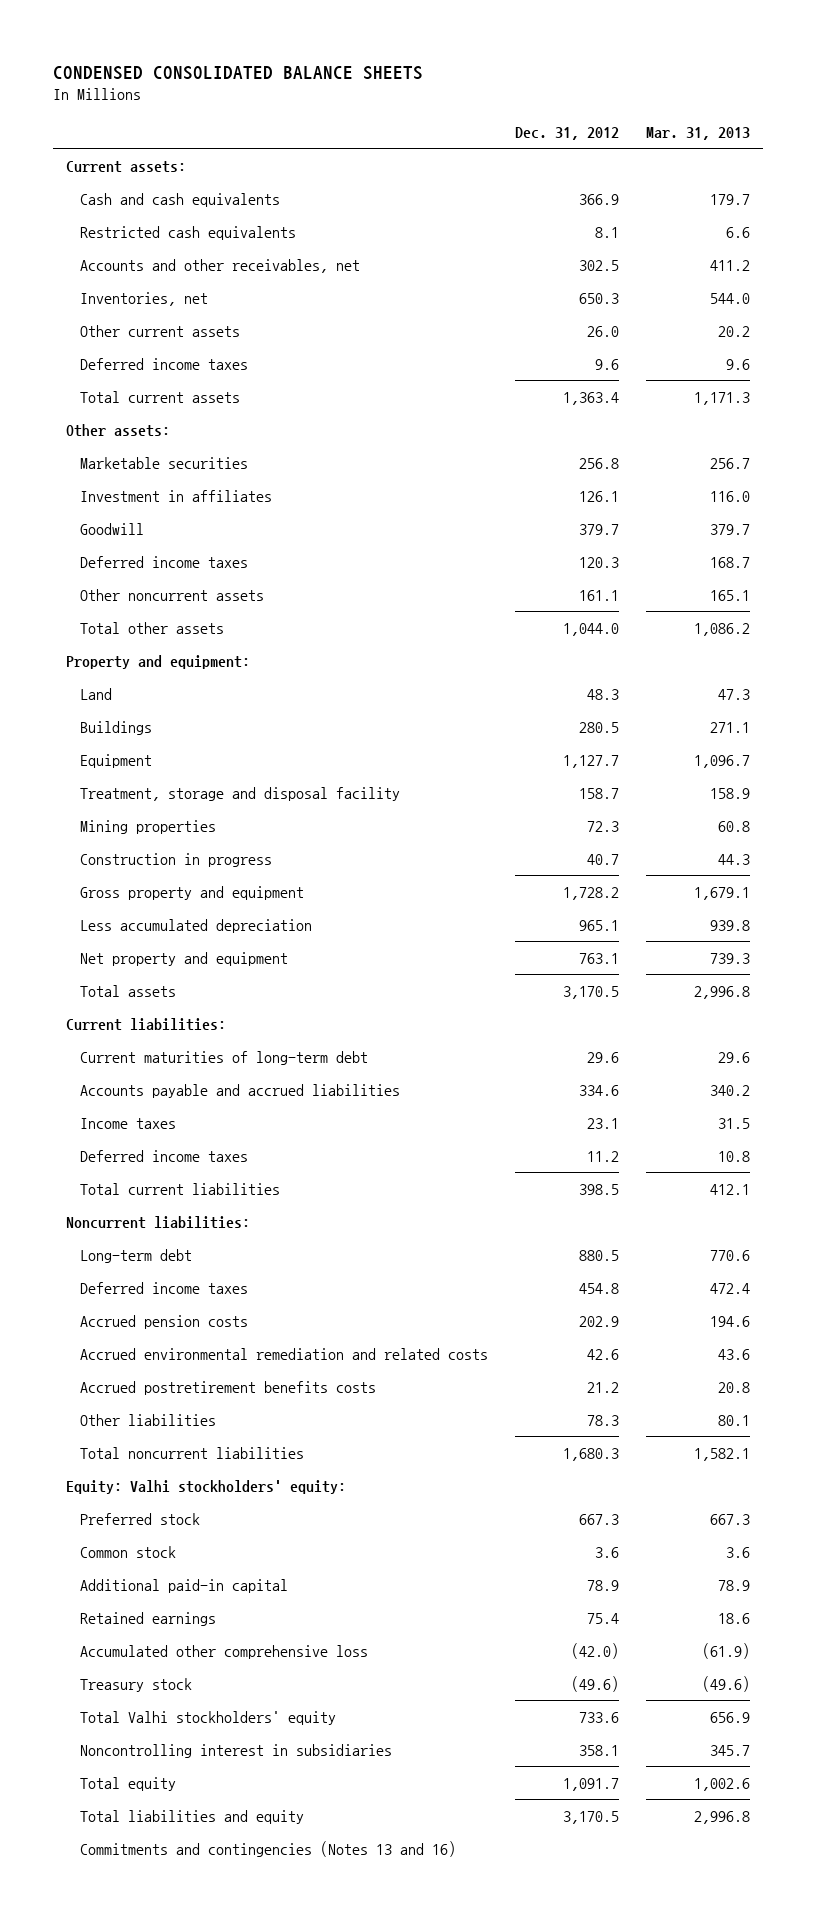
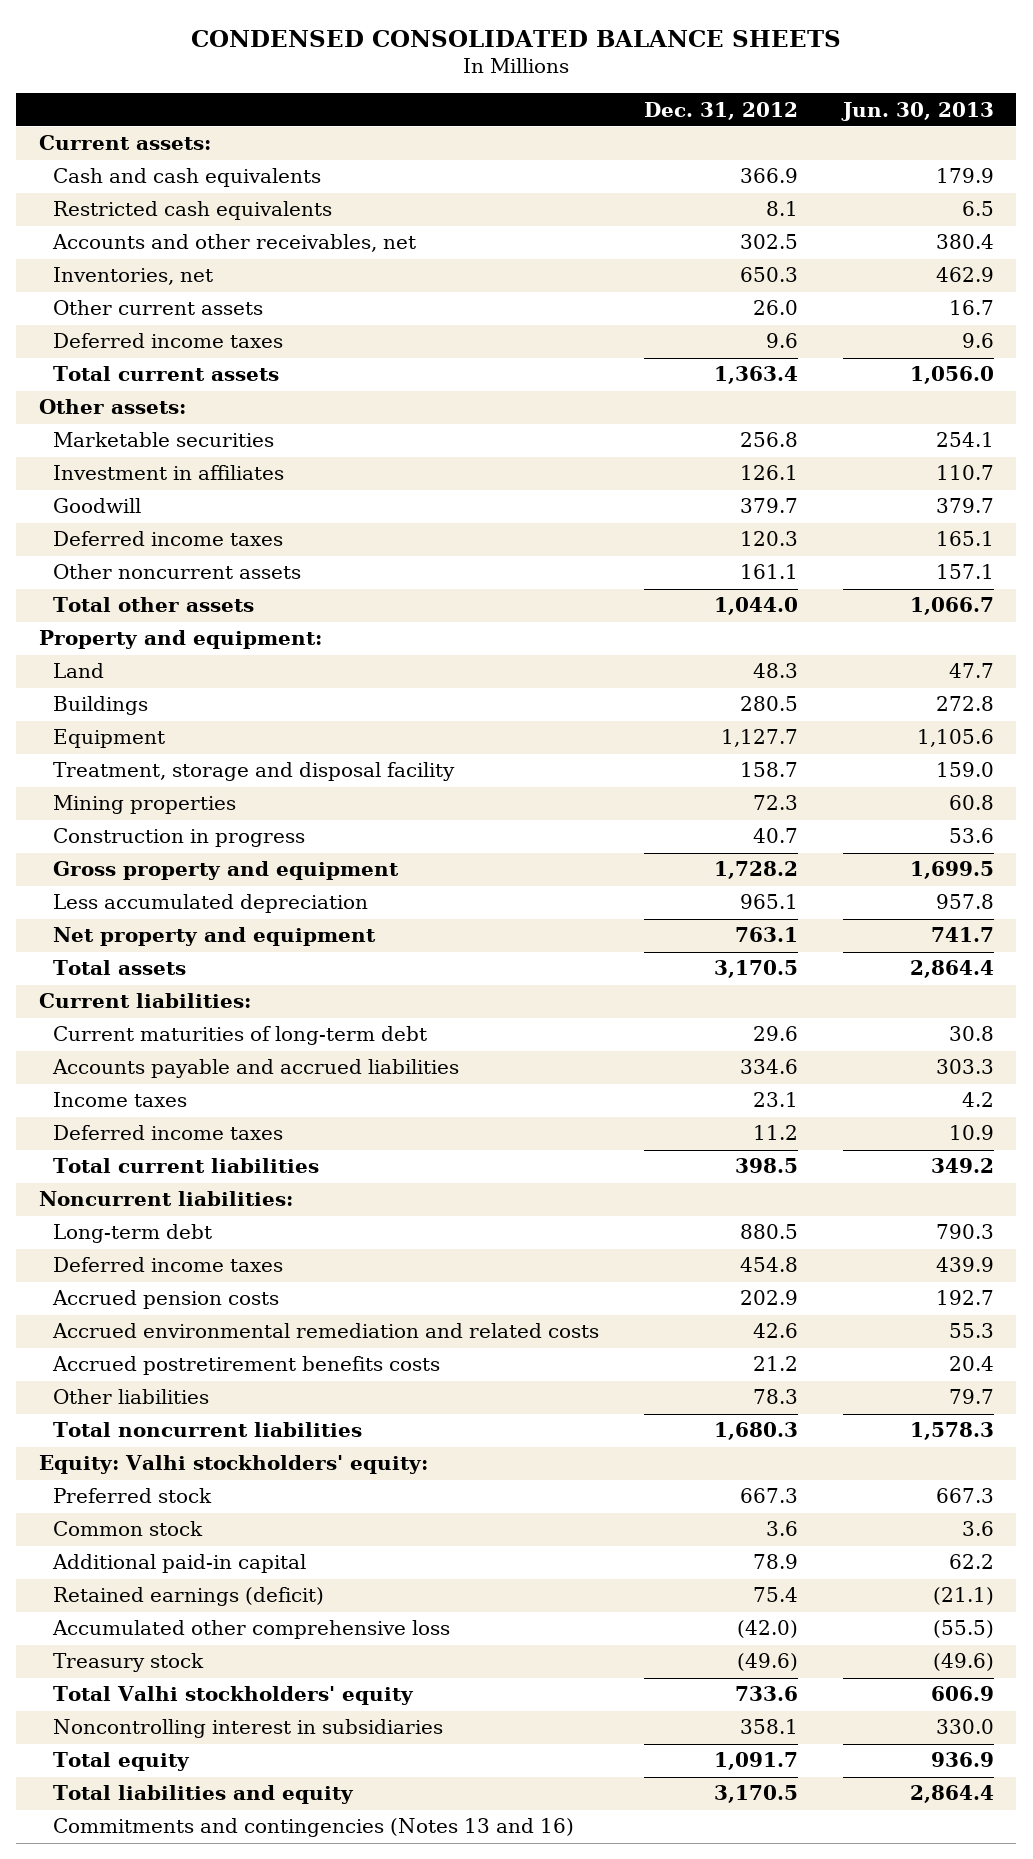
[645,126,750,140] Mar. 31, 2013 -> none
none -> [840,101,994,121] Jun. 30, 2013
[80,1611,217,1626] Retained earnings -> [52,1587,324,1607] Retained earnings (deficit)

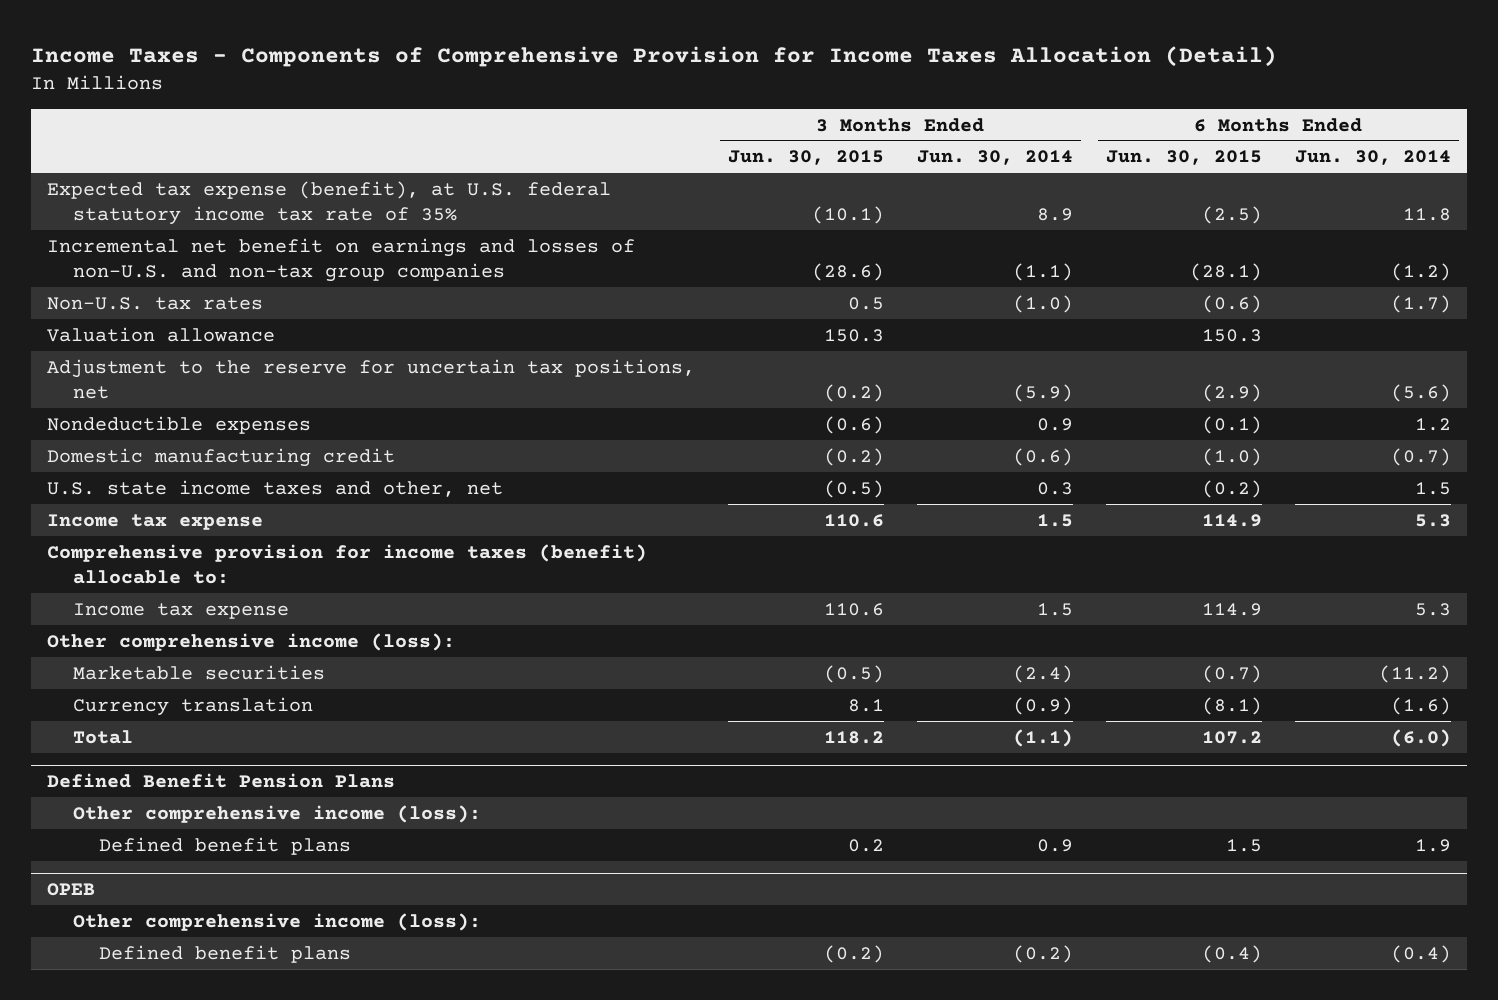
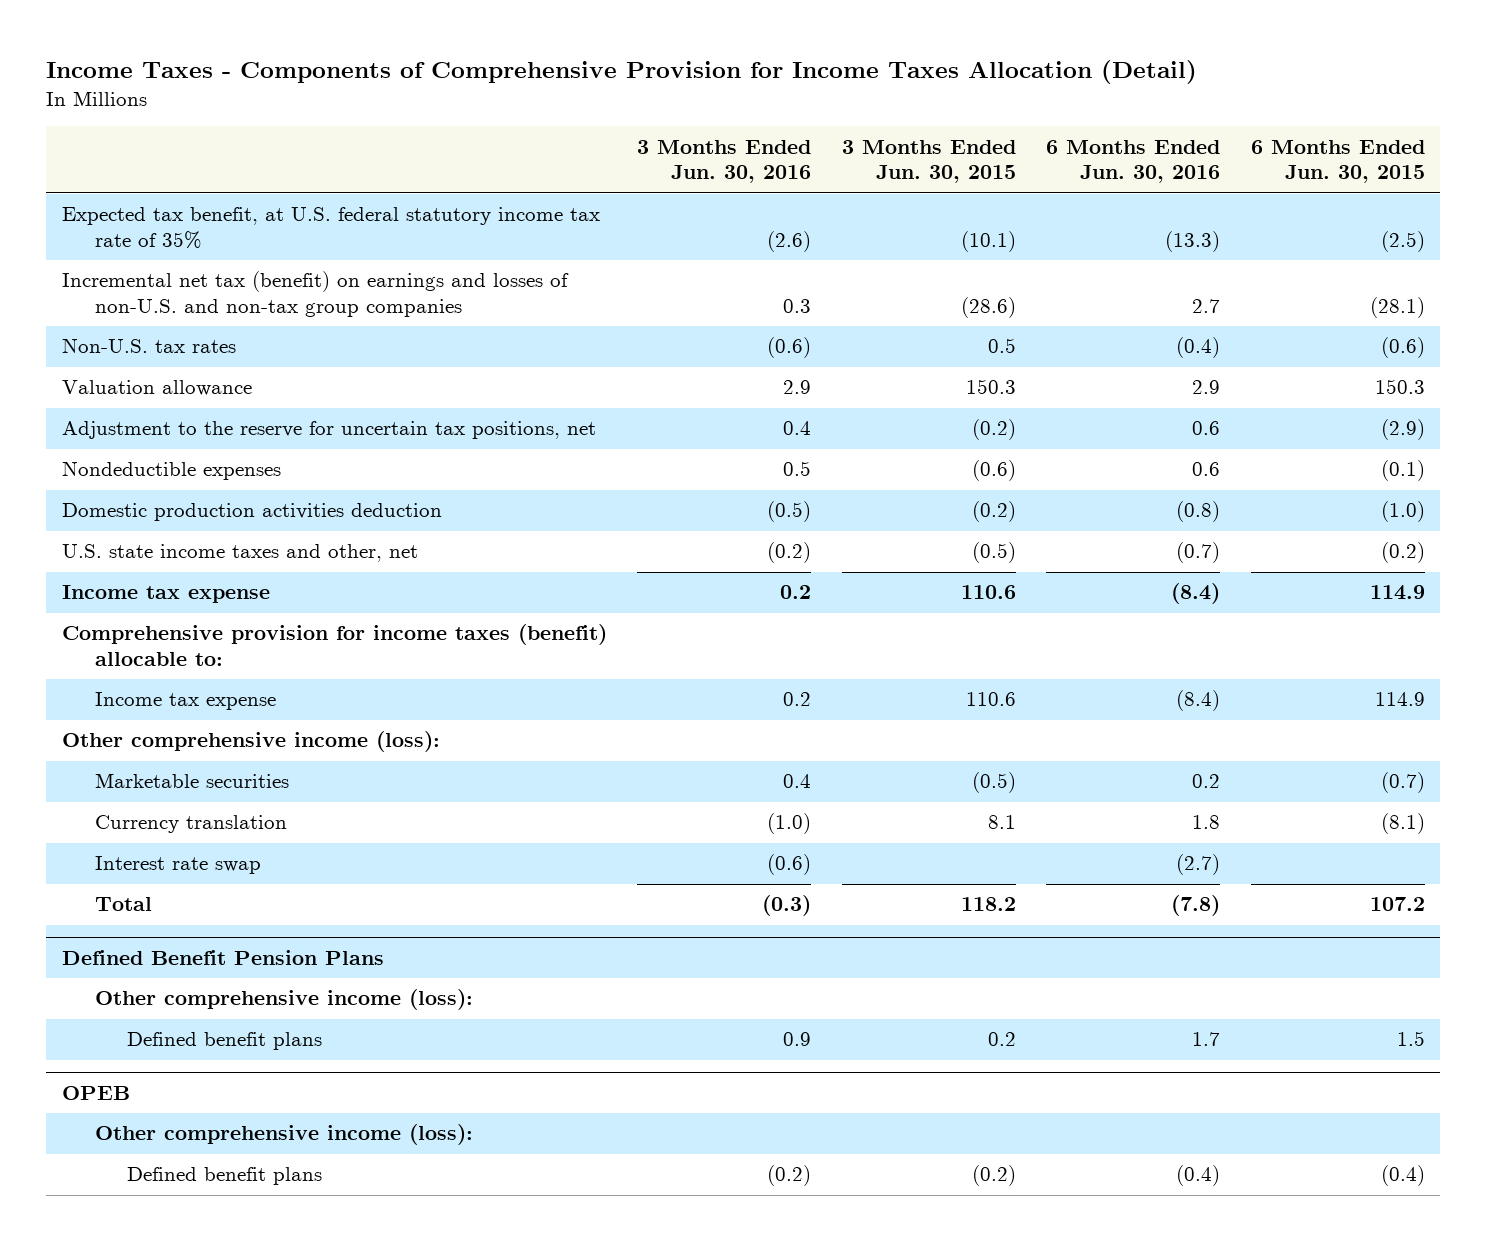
[916,150,1073,166] Jun. 30, 2014 -> none
[1294,150,1451,166] Jun. 30, 2014 -> none
none -> [637,139,812,184] 3 Months Ended Jun. 30, 2016
none -> [1046,139,1221,184] 6 Months Ended Jun. 30, 2016
[47,180,612,226] Expected tax expense (benefit), at U.S. federal statutory income tax rate of 35% -> [61,207,600,249] Expected tax benefit, at U.S. federal statutory income tax rate of 35%
[47,237,636,283] Incremental net benefit on earnings and losses of non-U.S. and non-tax group companies -> [61,271,569,317] Incremental net tax (benefit) on earnings and losses of non-U.S. and non-tax group companies
[47,447,396,467] Domestic manufacturing credit -> none
none -> [61,503,442,522] Domestic production activities deduction
none -> [94,856,261,875] Interest rate swap

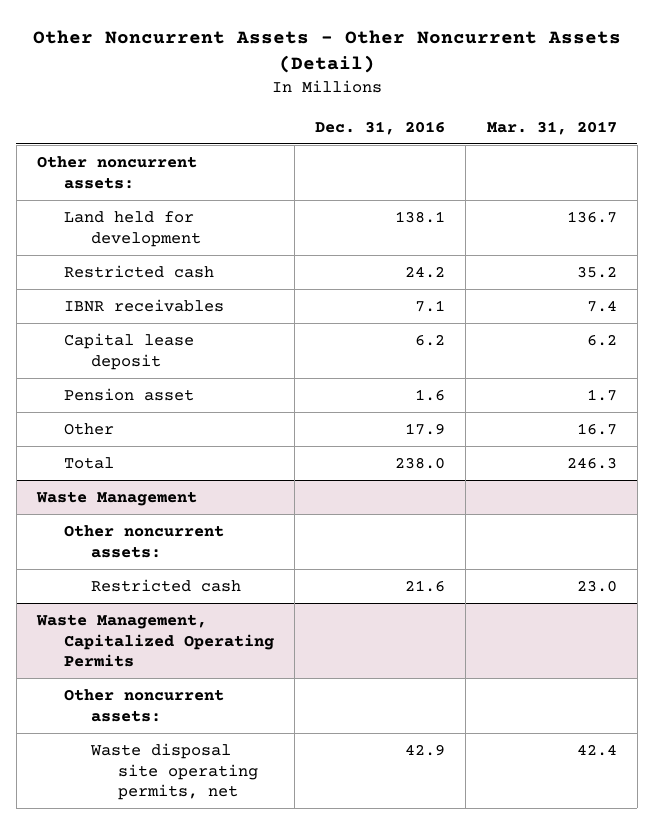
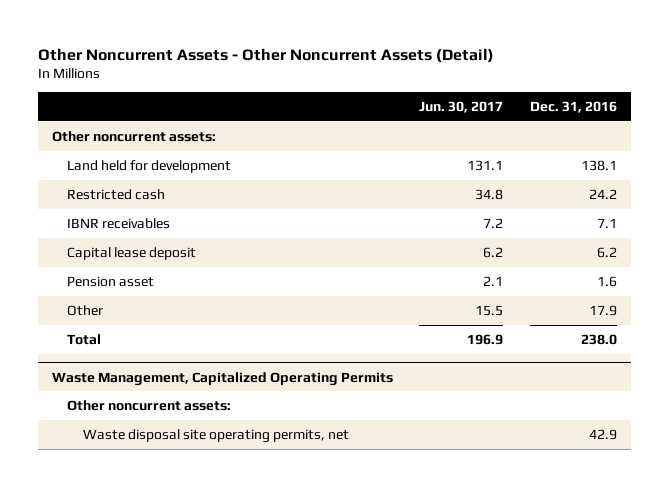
[486,120,617,135] Mar. 31, 2017 -> none
none -> [419,101,504,114] Jun. 30, 2017
[35,491,197,507] Waste Management -> none
[63,525,224,558] Other noncurrent assets: -> none
[90,579,241,593] Restricted cash -> none

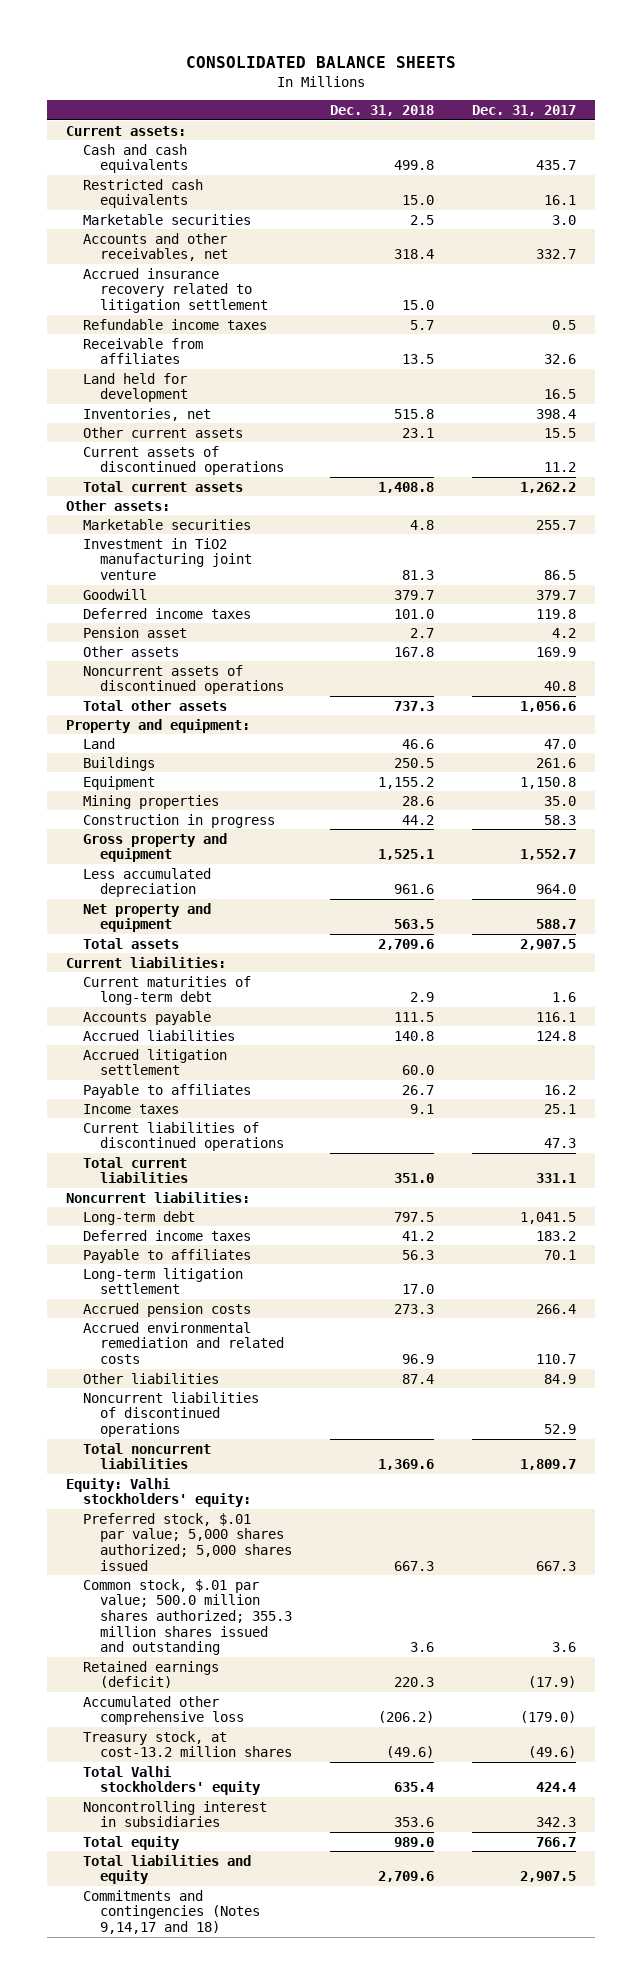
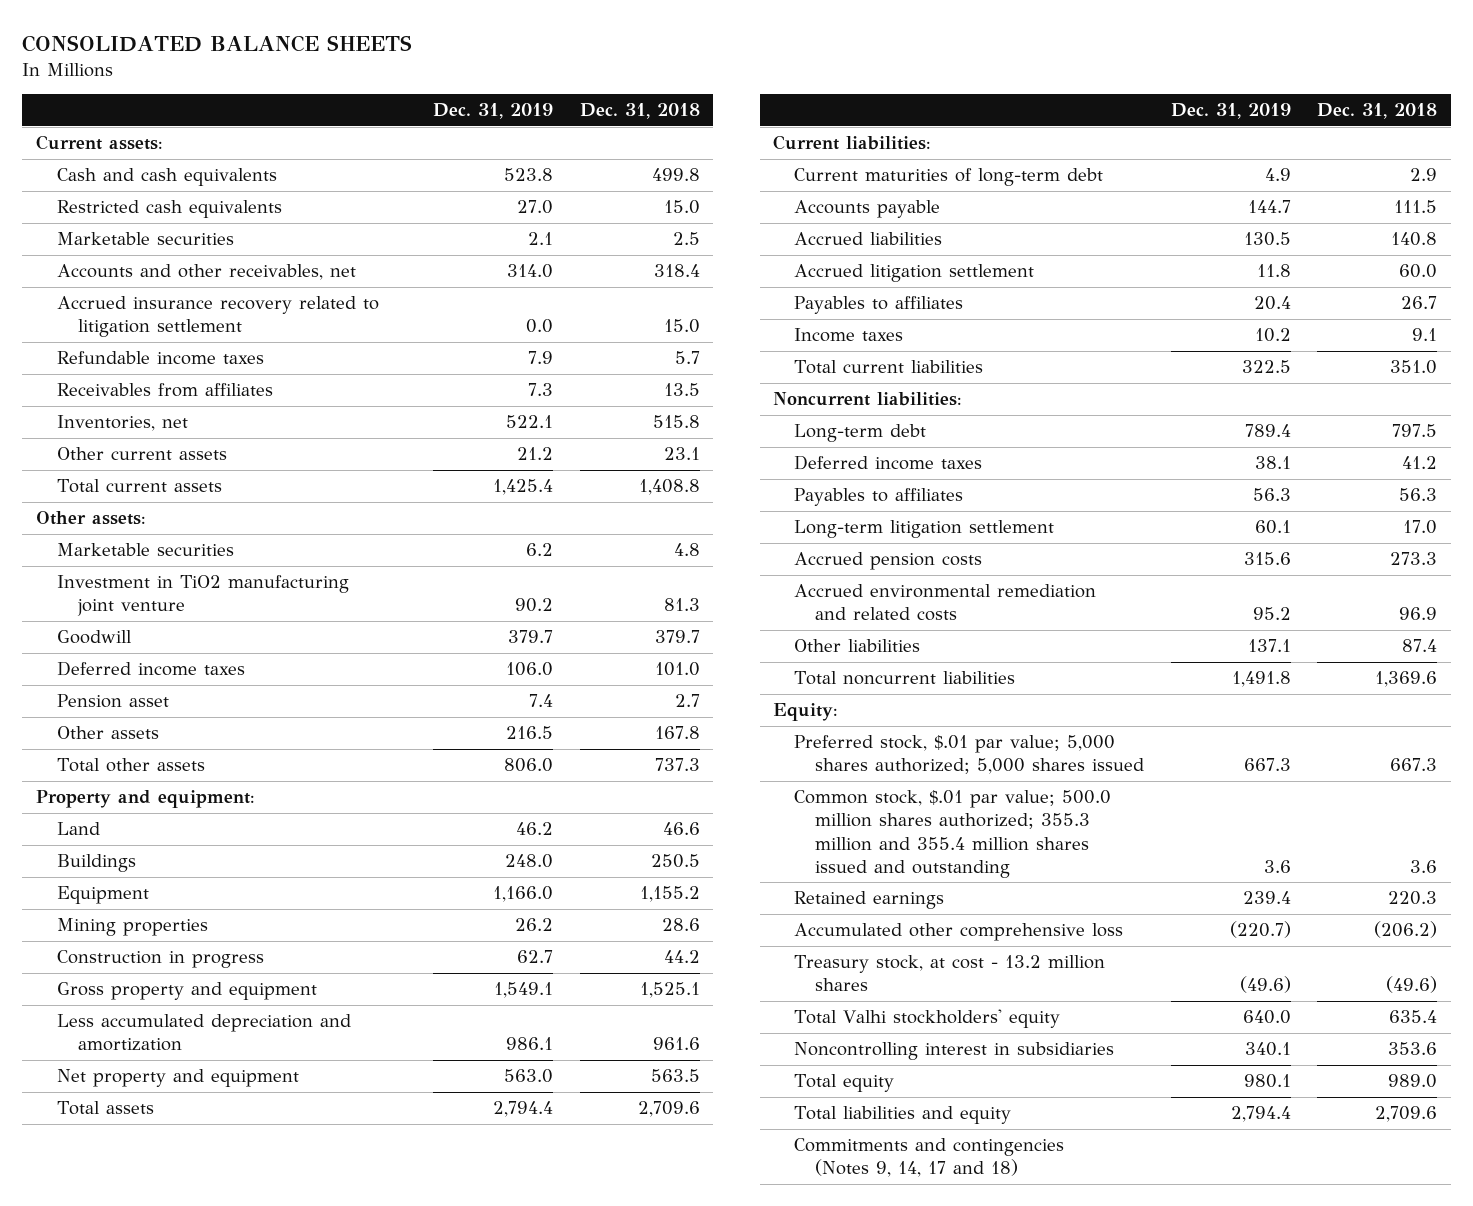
[471,104,576,116] Dec. 31, 2017 -> none
none -> [433,103,554,120] Dec. 31, 2019
[83,372,188,403] Land held for development -> none
[83,337,204,365] Receivable from affiliates -> [56,383,273,398] Receivables from affiliates
[83,445,284,476] Current assets of discontinued operations -> none
[83,664,284,695] Noncurrent assets of discontinued operations -> none
[83,867,212,898] Less accumulated depreciation -> [56,1014,351,1052] Less accumulated depreciation and amortization
[83,1083,252,1098] Payable to affiliates -> [793,296,963,315] Payables to affiliates
[83,1121,284,1152] Current liabilities of discontinued operations -> none
[83,1248,252,1263] Payable to affiliates -> [793,488,963,507] Payables to affiliates
[83,1391,260,1438] Noncurrent liabilities of discontinued operations -> none
[66,1477,252,1508] Equity: Valhi stockholders' equity: -> none
none -> [772,703,838,722] Equity:
[83,1578,292,1656] Common stock, $.01 par value; 500.0 million shares authorized; 355.3 million shares issued and outstanding -> [793,790,1111,878] Common stock, $.01 par value; 500.0 million shares authorized; 355.3 million and 355.4 million shares issued and outstanding
[83,1660,220,1689] Retained earnings (deficit) -> [793,891,944,910] Retained earnings
[83,1730,292,1758] Treasury stock, at cost-13.2 million shares -> [793,955,1105,992] Treasury stock, at cost - 13.2 million shares
[83,1889,260,1935] Commitments and contingencies (Notes 9,14,17 and 18) -> [793,1138,1064,1178] Commitments and contingencies (Notes 9, 14, 17 and 18)

